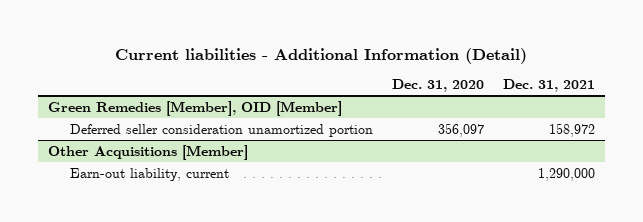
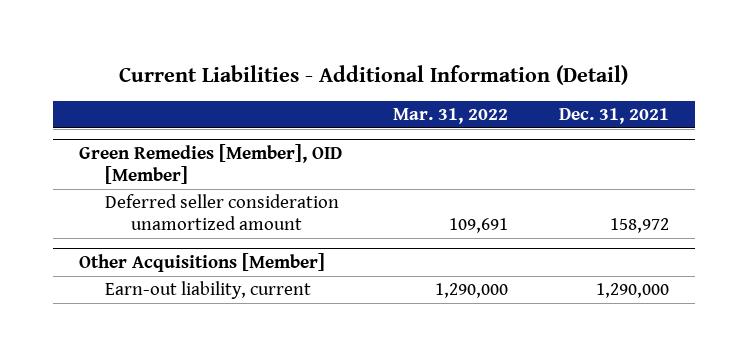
[115,47,528,64] Current liabilities - Additional Information (Detail) -> [118,65,628,86] Current Liabilities - Additional Information (Detail)
[392,79,485,93] Dec. 31, 2020 -> none
none -> [392,107,508,124] Mar. 31, 2022
[69,123,373,137] Deferred seller consideration unamortized portion -> [104,194,339,231] Deferred seller consideration unamortized amount

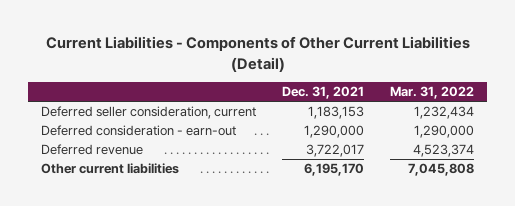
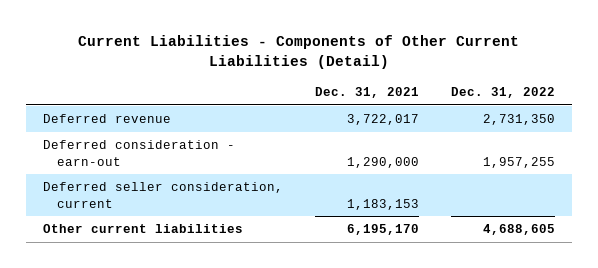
[390,85,475,99] Mar. 31, 2022 -> none
none -> [451,86,556,98] Dec. 31, 2022
[41,125,237,137] Deferred consideration - earn-out -> [42,140,235,166] Deferred consideration - earn-out
[41,106,257,120] Deferred seller consideration, current -> [42,182,283,208] Deferred seller consideration, current

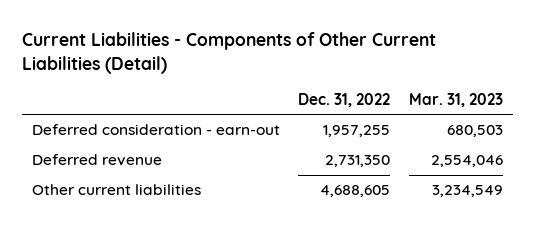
[315,86,420,98] Dec. 31, 2021 -> none
none -> [409,93,504,108] Mar. 31, 2023
[42,182,283,208] Deferred seller consideration, current -> none
[42,114,171,124] Deferred revenue -> [31,154,162,167] Deferred revenue

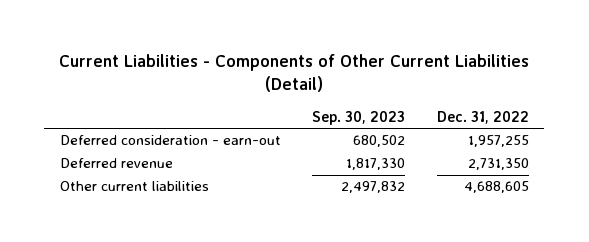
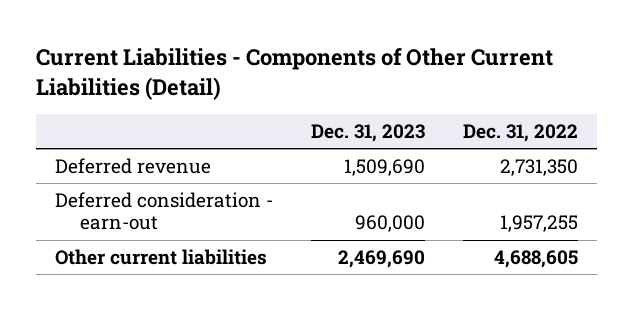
[312,110,406,125] Sep. 30, 2023 -> none
none -> [310,124,425,143] Dec. 31, 2023
[59,135,281,146] Deferred consideration - earn-out -> [54,192,273,231] Deferred consideration - earn-out

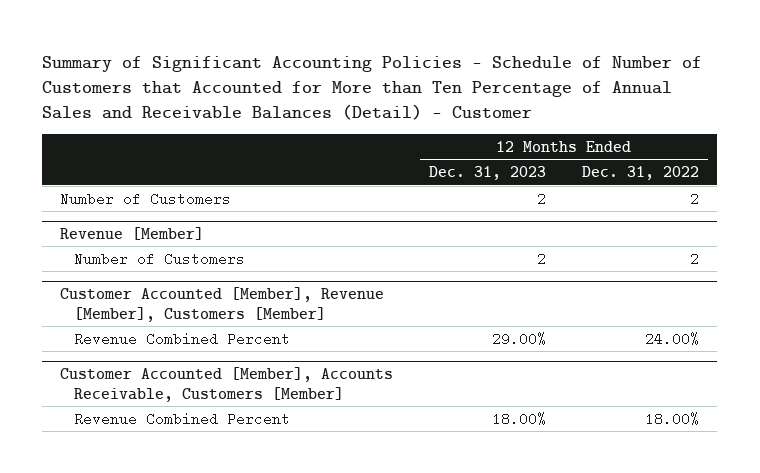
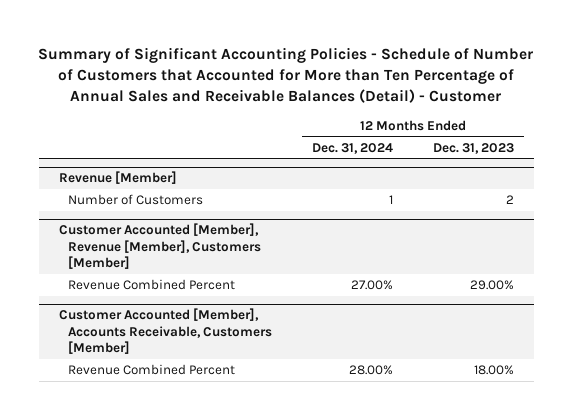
[582,166,700,181] Dec. 31, 2022 -> none
none -> [312,142,394,154] Dec. 31, 2024
[60,191,232,206] Number of Customers -> none

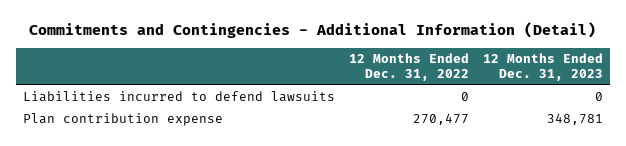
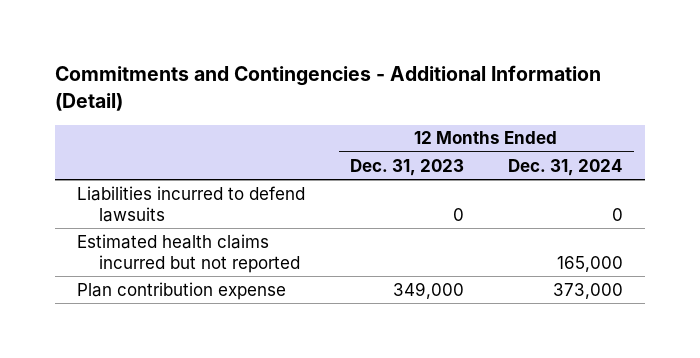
[348,52,469,82] 12 Months Ended Dec. 31, 2022 -> none
none -> [508,158,624,176] Dec. 31, 2024
none -> [77,233,300,273] Estimated health claims incurred but not reported
[547,113,604,126] 348,781 -> [392,281,464,299] 349,000

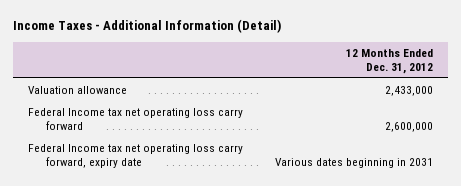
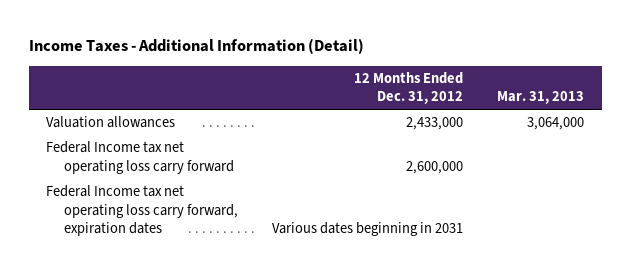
none -> [497,91,585,105] Mar. 31, 2013
[28,86,128,95] Valuation allowance -> [46,116,176,129] Valuation allowances
[28,144,244,168] Federal Income tax net operating loss carry forward, expiry date -> [46,185,238,236] Federal Income tax net operating loss carry forward, expiration dates

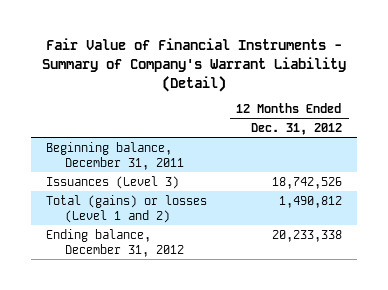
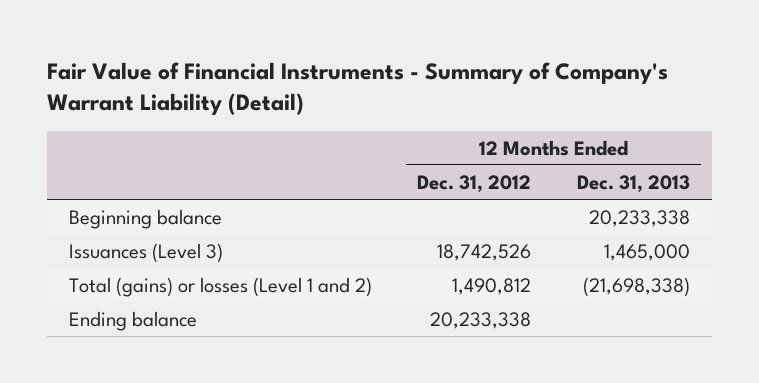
none -> [576,174,690,193] Dec. 31, 2013
[46,141,185,170] Beginning balance, December 31, 2011 -> [69,208,223,229] Beginning balance
[46,228,185,257] Ending balance, December 31, 2012 -> [69,310,198,331] Ending balance

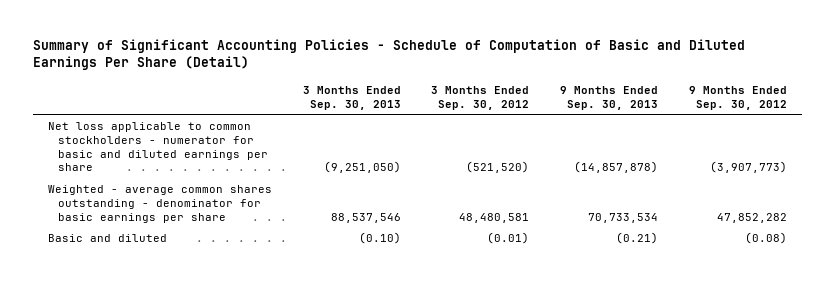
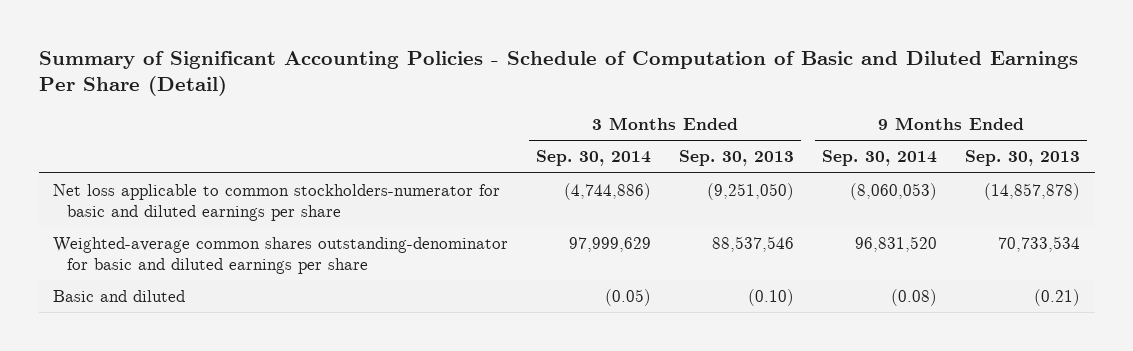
[431,85,530,110] 3 Months Ended Sep. 30, 2012 -> none
[688,85,787,110] 9 Months Ended Sep. 30, 2012 -> none
none -> [536,150,652,167] Sep. 30, 2014
none -> [822,150,938,167] Sep. 30, 2014
[47,122,269,172] Net loss applicable to common stockholders - numerator for basic and diluted earnings per share -> [52,183,500,221] Net loss applicable to common stockholders-numerator for basic and diluted earnings per share
[47,185,272,223] Weighted - average common shares outstanding - denominator for basic earnings per share -> [52,236,508,274] Weighted-average common shares outstanding-denominator for basic and diluted earnings per share

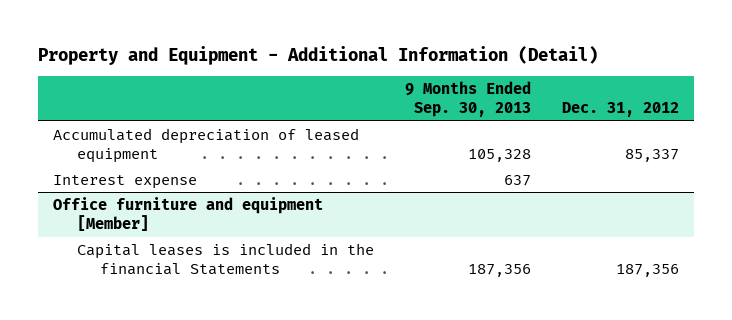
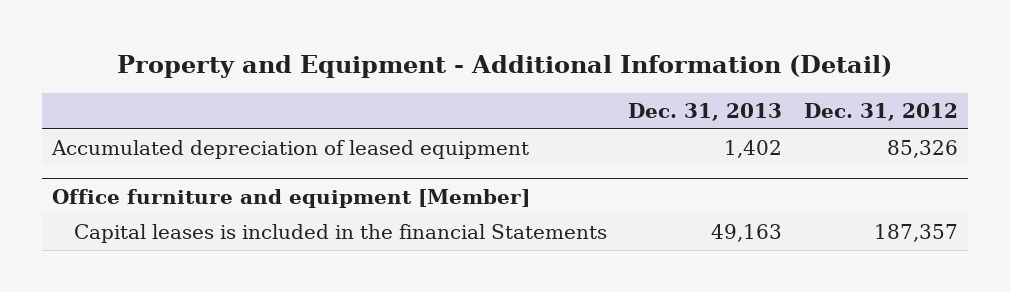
[404,80,531,118] 9 Months Ended Sep. 30, 2013 -> none
none -> [628,103,783,122] Dec. 31, 2013
[53,174,198,189] Interest expense -> none
[624,149,679,163] 85,337 -> [886,140,958,159] 85,326
[615,264,679,278] 187,356 -> [873,224,958,243] 187,357

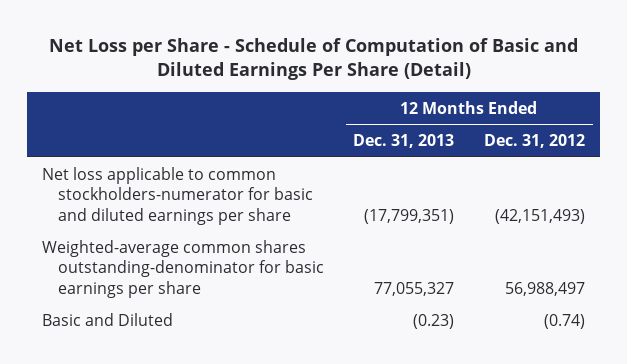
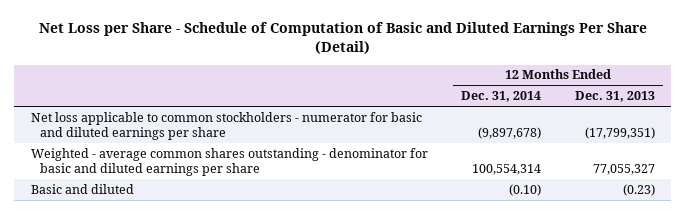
[484,134,586,149] Dec. 31, 2012 -> none
none -> [461,91,542,103] Dec. 31, 2014
[41,166,313,225] Net loss applicable to common stockholders-numerator for basic and diluted earnings per share -> [30,111,422,140] Net loss applicable to common stockholders - numerator for basic and diluted earnings per share
[41,239,324,298] Weighted-average common shares outstanding-denominator for basic earnings per share -> [30,147,428,176] Weighted - average common shares outstanding - denominator for basic and diluted earnings per share
[41,312,173,326] Basic and Diluted -> [30,183,134,194] Basic and diluted

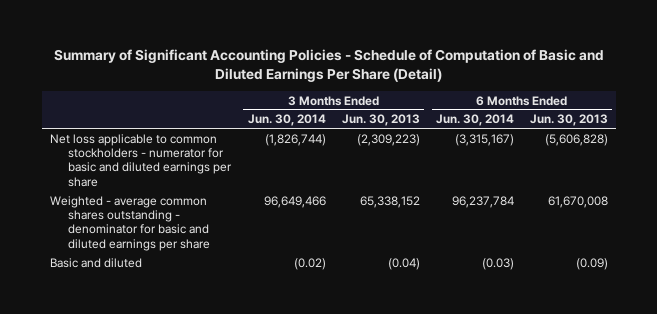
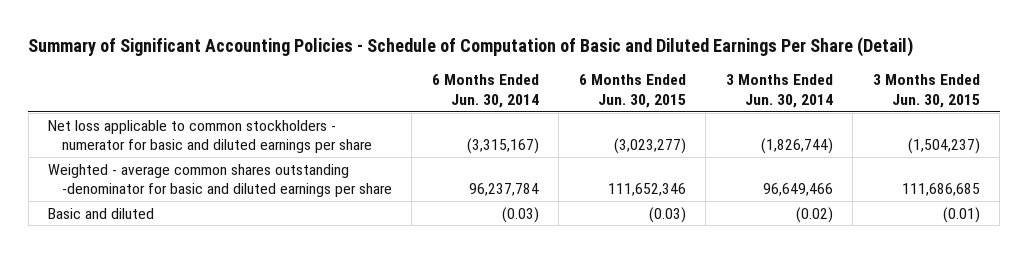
[341,114,420,127] Jun. 30, 2013 -> none
[529,114,608,127] Jun. 30, 2013 -> none
none -> [578,74,686,108] 6 Months Ended Jun. 30, 2015
none -> [872,74,980,108] 3 Months Ended Jun. 30, 2015
[49,195,211,251] Weighted - average common shares outstanding - denominator for basic and diluted earnings per share -> [48,163,392,198] Weighted - average common shares outstanding -denominator for basic and diluted earnings per share

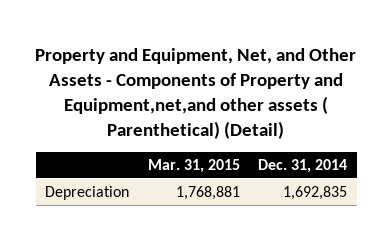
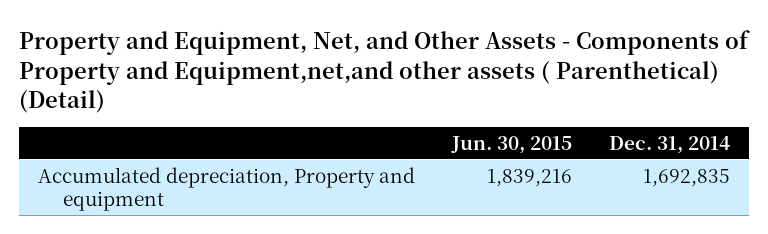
[147,159,240,174] Mar. 31, 2015 -> none
none -> [451,136,573,155] Jun. 30, 2015
[44,186,129,201] Depreciation -> [37,166,415,212] Accumulated depreciation, Property and equipment

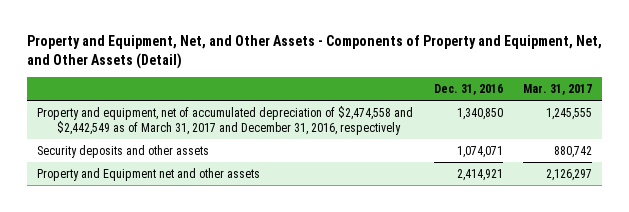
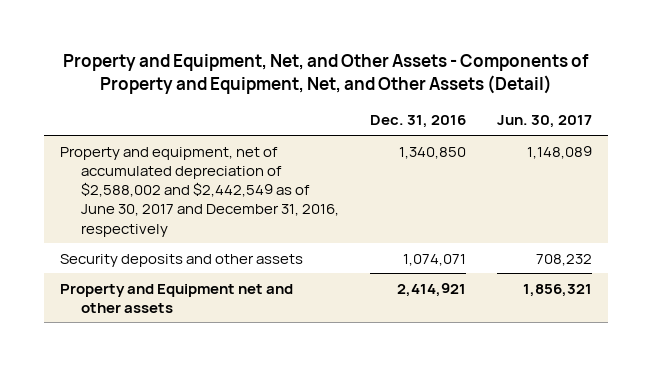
[523,83,593,95] Mar. 31, 2017 -> none
none -> [497,115,593,129] Jun. 30, 2017
[37,105,414,136] Property and equipment, net of accumulated depreciation of $2,474,558 and $2,442,549 as of March 31, 2017 and December 31, 2016, respectively -> [59,146,339,237] Property and equipment, net of accumulated depreciation of $2,588,002 and $2,442,549 as of June 30, 2017 and December 31, 2016, respectively

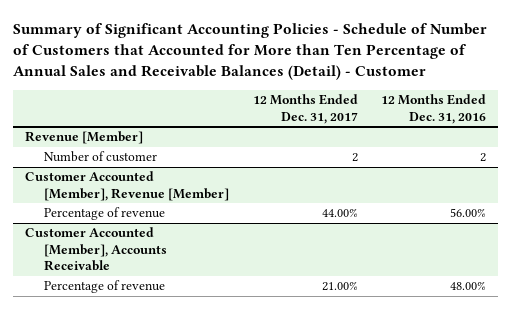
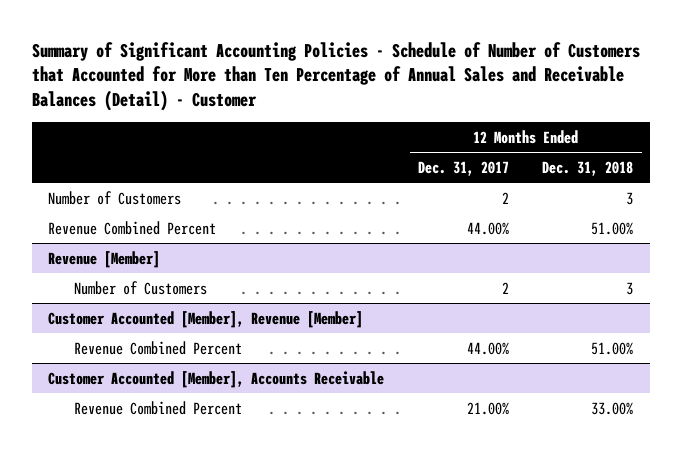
[381,94,487,124] 12 Months Ended Dec. 31, 2016 -> none
none -> [542,160,634,176] Dec. 31, 2018
none -> [48,190,182,205] Number of Customers
none -> [48,220,217,235] Revenue Combined Percent
[44,151,158,163] Number of customer -> [73,280,207,295] Number of Customers
[44,207,166,221] Percentage of revenue -> [73,340,242,355] Revenue Combined Percent
[44,280,166,294] Percentage of revenue -> [73,400,242,415] Revenue Combined Percent

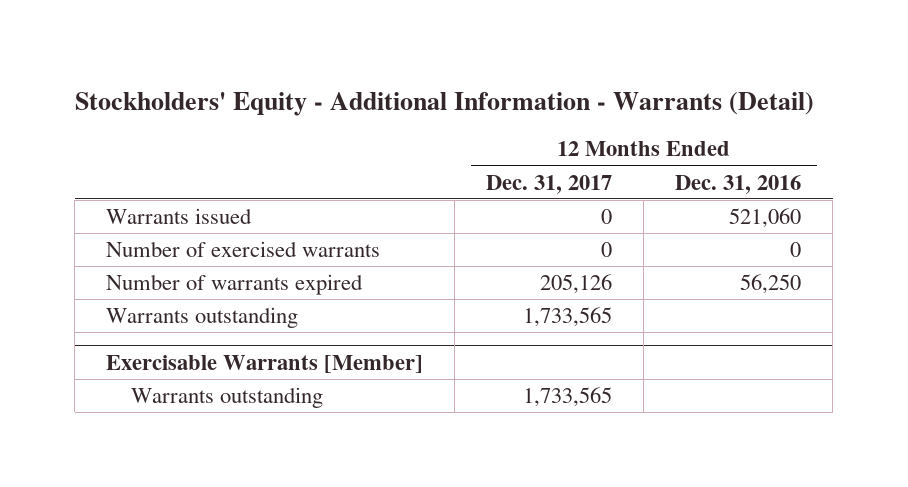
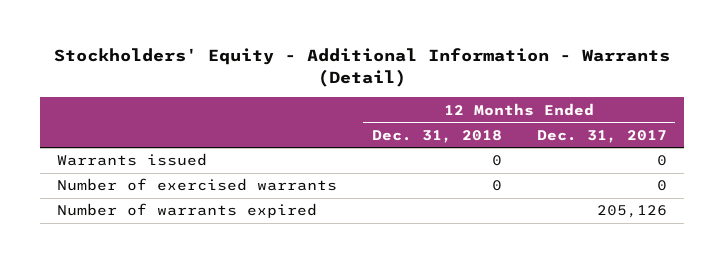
[675,174,802,194] Dec. 31, 2016 -> none
none -> [371,129,502,143] Dec. 31, 2018
[106,307,299,329] Warrants outstanding -> none
[106,354,424,373] Exercisable Warrants [Member] -> none
[131,387,324,409] Warrants outstanding -> none

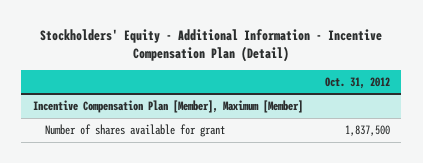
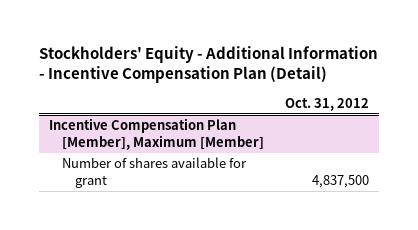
[345,124,391,136] 1,837,500 -> [311,174,369,188] 4,837,500

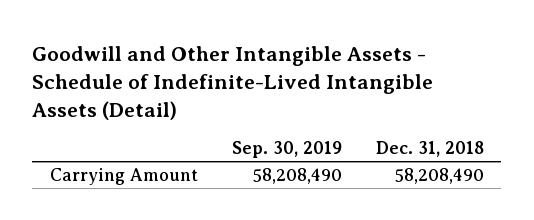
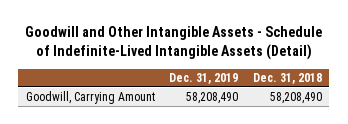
[231,141,342,159] Sep. 30, 2019 -> none
none -> [169,72,239,84] Dec. 31, 2019
[49,168,198,186] Carrying Amount -> [25,91,155,105] Goodwill, Carrying Amount

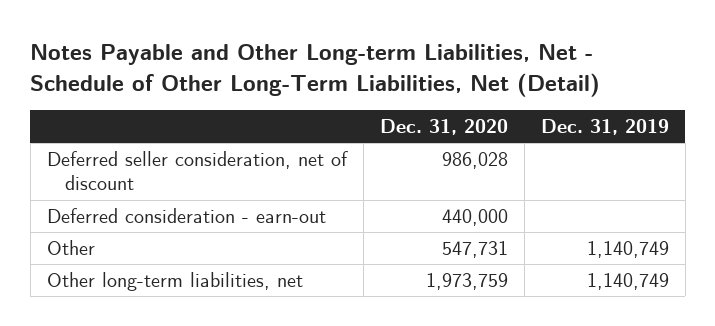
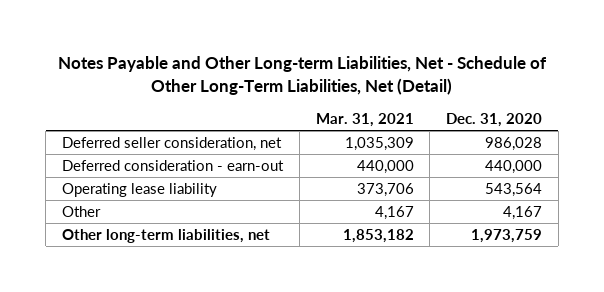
[540,119,669,136] Dec. 31, 2019 -> none
none -> [315,112,414,127] Mar. 31, 2021
[46,150,348,191] Deferred seller consideration, net of discount -> [62,137,283,152] Deferred seller consideration, net
none -> [62,183,218,198] Operating lease liability
[441,240,508,258] 547,731 -> [503,206,543,221] 4,167

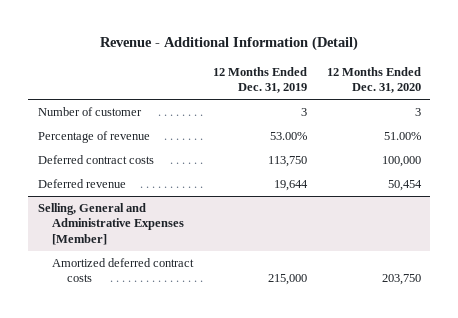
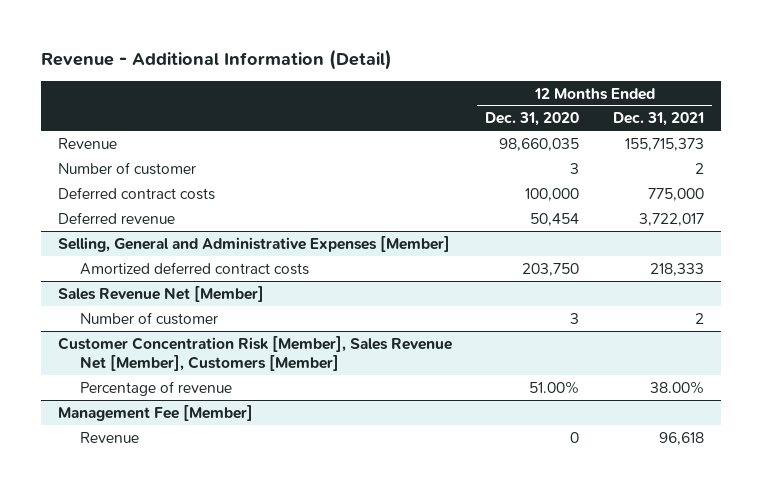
[212,66,307,94] 12 Months Ended Dec. 31, 2019 -> none
none -> [612,112,704,127] Dec. 31, 2021
none -> [57,137,117,149] Revenue
[37,131,150,144] Percentage of revenue -> none
none -> [57,285,264,302] Sales Revenue Net [Member]
none -> [79,311,218,325] Number of customer
none -> [57,335,452,371] Customer Concentration Risk [Member], Sales Revenue Net [Member], Customers [Member]
none -> [79,380,232,396] Percentage of revenue
none -> [57,404,253,421] Management Fee [Member]
none -> [79,431,139,443] Revenue

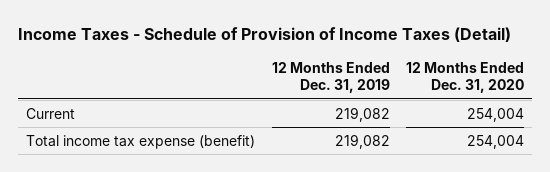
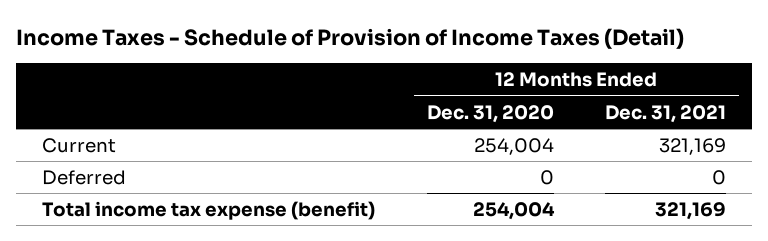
[271,61,390,94] 12 Months Ended Dec. 31, 2019 -> none
none -> [605,104,727,123] Dec. 31, 2021
none -> [42,169,127,185] Deferred

